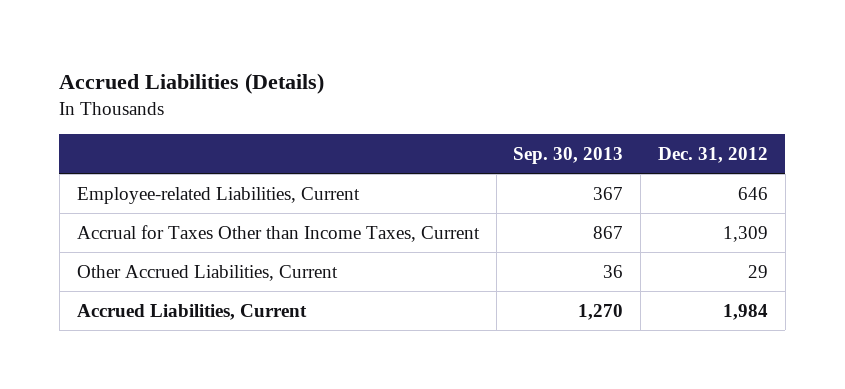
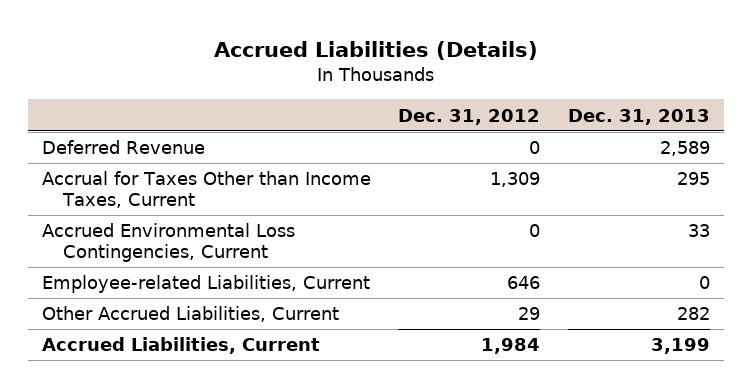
[513,146,624,164] Sep. 30, 2013 -> none
none -> [567,108,710,125] Dec. 31, 2013
none -> [41,140,205,155] Deferred Revenue
none -> [41,223,295,263] Accrued Environmental Loss Contingencies, Current
[76,186,360,204] Employee-related Liabilities, Current -> [41,275,370,294] Employee-related Liabilities, Current

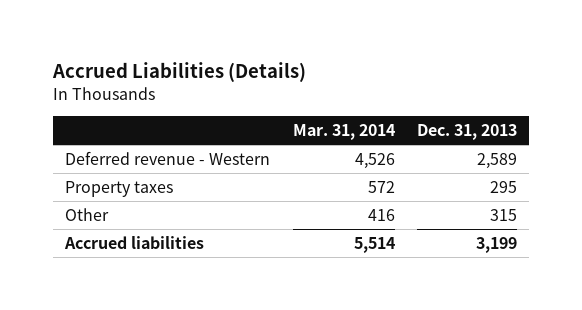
[398,108,541,125] Dec. 31, 2012 -> none
none -> [292,123,395,140] Mar. 31, 2014
[41,223,295,263] Accrued Environmental Loss Contingencies, Current -> none
[41,275,370,294] Employee-related Liabilities, Current -> none
[41,140,205,155] Deferred Revenue -> [64,150,270,165] Deferred revenue - Western
[41,171,371,209] Accrual for Taxes Other than Income Taxes, Current -> [64,180,173,197] Property taxes
[41,306,339,323] Other Accrued Liabilities, Current -> [64,207,109,221] Other
[676,307,710,321] 282 -> [490,208,518,221] 315
[41,337,320,355] Accrued Liabilities, Current -> [63,235,204,249] Accrued liabilities

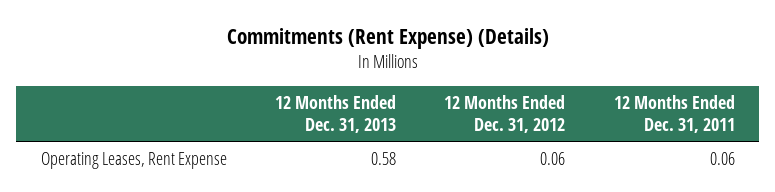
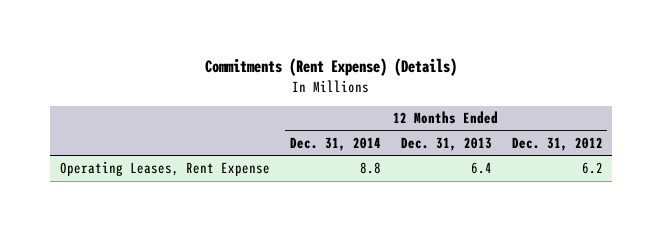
[613,95,735,133] 12 Months Ended Dec. 31, 2011 -> none
none -> [289,136,381,151] Dec. 31, 2014
[370,152,396,166] 0.58 -> [470,162,492,175] 6.4
[540,152,566,166] 0.06 -> [581,162,603,175] 6.2

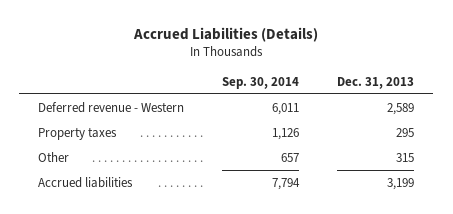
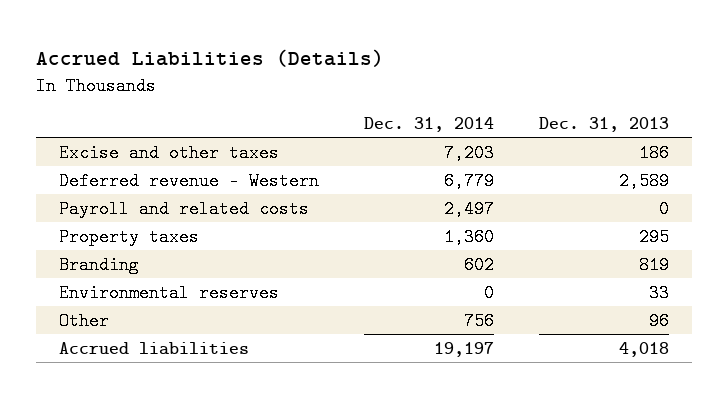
[222,76,300,89] Sep. 30, 2014 -> none
none -> [364,117,495,133] Dec. 31, 2014
none -> [58,143,279,162] Excise and other taxes
none -> [58,199,309,218] Payroll and related costs
none -> [58,255,139,274] Branding
none -> [58,283,279,302] Environmental reserves
[396,152,415,162] 315 -> [649,311,670,330] 96
[387,177,415,190] 3,199 -> [619,341,670,357] 4,018

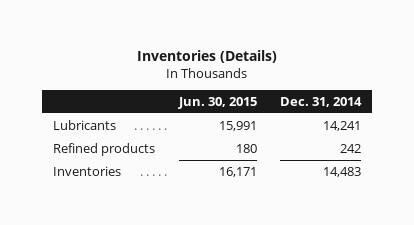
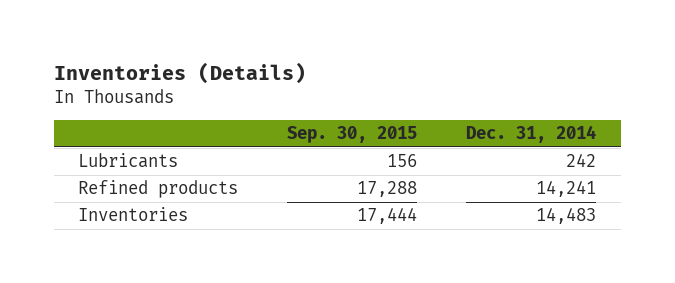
[177,96,257,109] Jun. 30, 2015 -> none
none -> [287,126,418,144] Sep. 30, 2015
[322,120,361,131] 14,241 -> [566,153,597,168] 242
[339,143,361,153] 242 -> [536,180,597,198] 14,241

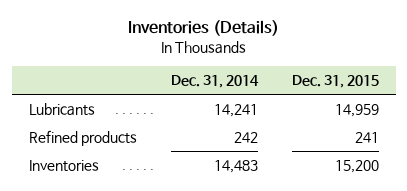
[287,126,418,144] Sep. 30, 2015 -> none
none -> [291,74,379,88] Dec. 31, 2015
[566,153,597,168] 242 -> [213,104,258,118] 14,241
[536,180,597,198] 14,241 -> [233,132,258,144] 242

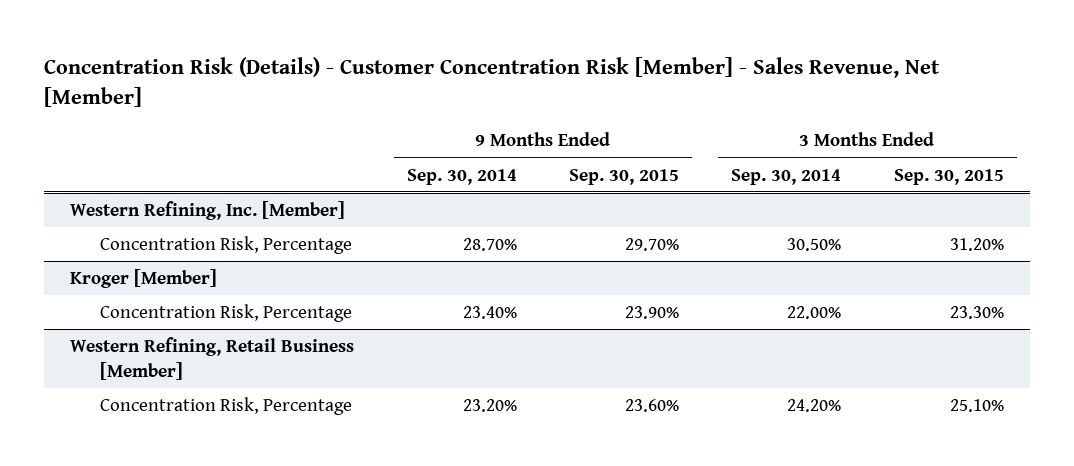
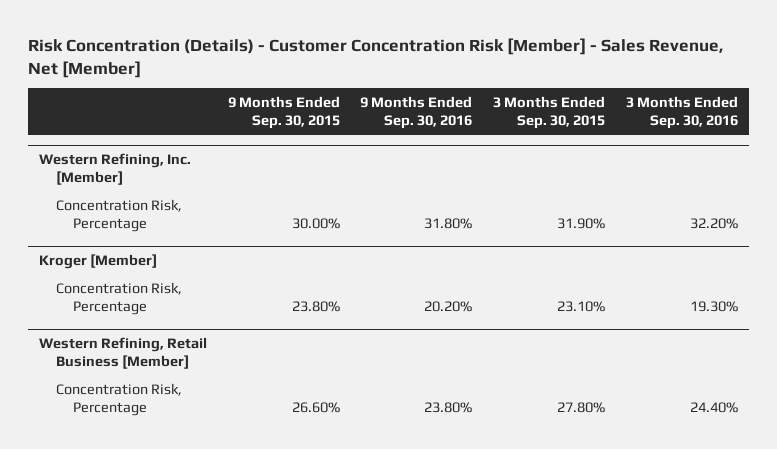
[44,57,941,107] Concentration Risk (Details) - Customer Concentration Risk [Member] - Sales Revenue, Net [Member] -> [28,37,724,78] Risk Concentration (Details) - Customer Concentration Risk [Member] - Sales Revenue, Net [Member]
[406,168,517,185] Sep. 30, 2014 -> none
[731,168,842,185] Sep. 30, 2014 -> none
none -> [360,96,473,130] 9 Months Ended Sep. 30, 2016
none -> [626,96,739,130] 3 Months Ended Sep. 30, 2016
[624,238,679,252] 29.70% -> [291,217,340,229] 30.00%
[949,238,1004,252] 31.20% -> [557,217,606,229] 31.90%
[624,306,679,320] 23.90% -> [291,300,340,312] 23.80%
[949,306,1004,320] 23.30% -> [557,300,606,312] 23.10%
[624,399,679,413] 23.60% -> [291,401,340,413] 26.60%
[949,399,1004,413] 25.10% -> [557,401,606,413] 27.80%

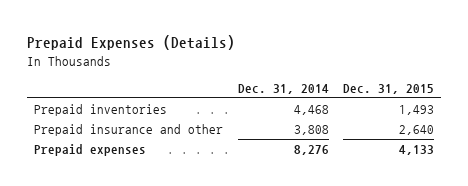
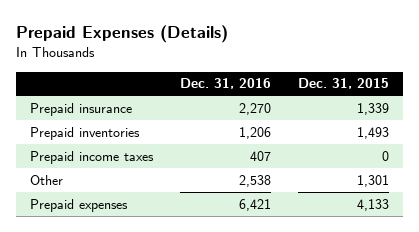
[237,83,329,94] Dec. 31, 2014 -> none
none -> [180,78,272,90] Dec. 31, 2016
none -> [29,102,132,116] Prepaid insurance
[34,124,224,137] Prepaid insurance and other -> none
none -> [29,150,154,164] Prepaid income taxes
none -> [29,174,63,185] Other

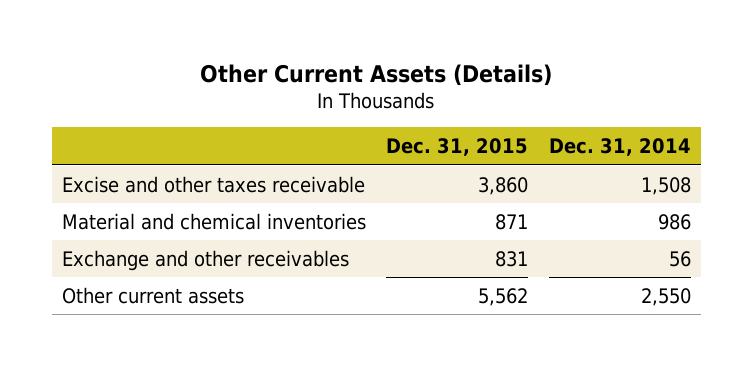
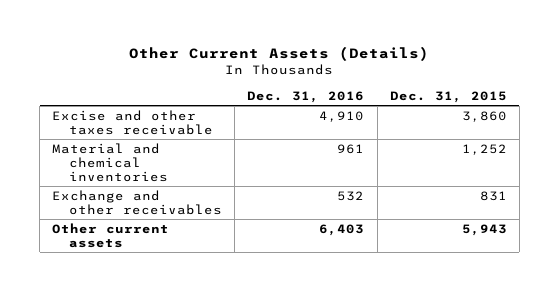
[548,138,691,157] Dec. 31, 2014 -> none
none -> [247,90,365,103] Dec. 31, 2016
[495,213,529,230] 871 -> [461,143,507,155] 1,252
[478,287,529,306] 5,562 -> [461,223,507,236] 5,943

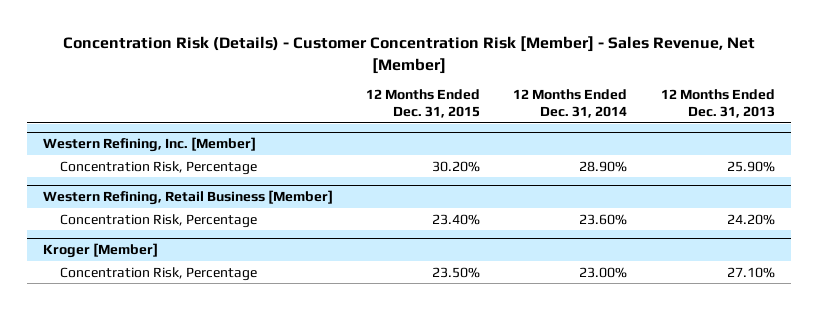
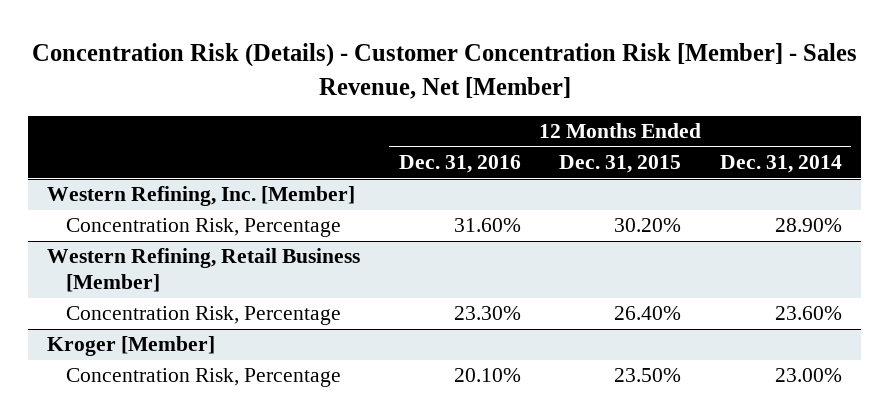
[660,89,775,119] 12 Months Ended Dec. 31, 2013 -> none
none -> [398,155,521,174] Dec. 31, 2016
[432,213,481,225] 23.40% -> [614,306,682,321] 26.40%

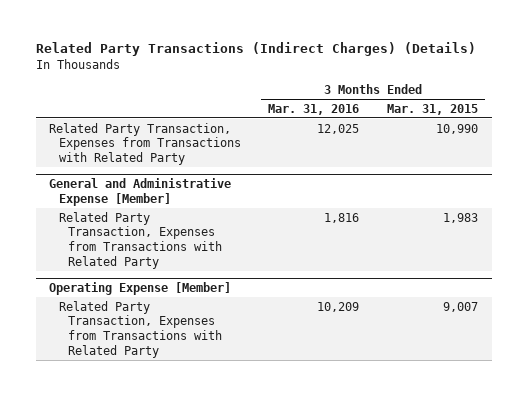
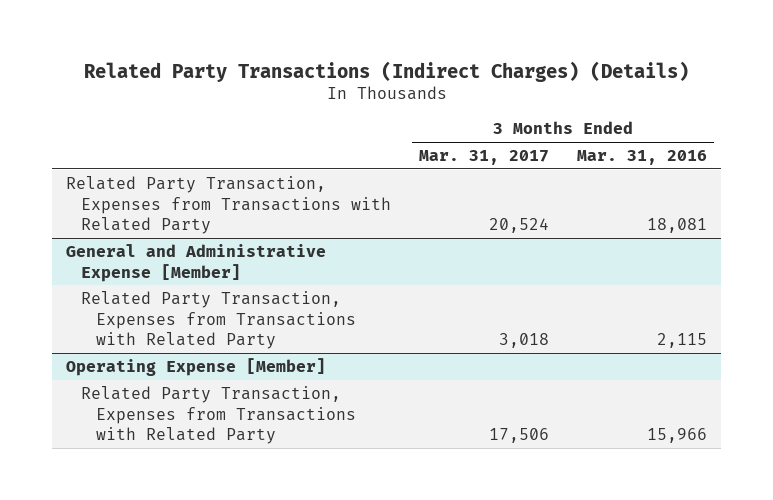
[387,103,479,115] Mar. 31, 2015 -> none
none -> [418,150,549,166] Mar. 31, 2017
[317,123,360,134] 12,025 -> [646,218,707,234] 18,081
[324,212,360,223] 1,816 -> [656,333,707,349] 2,115
[317,301,360,312] 10,209 -> [646,428,707,444] 15,966

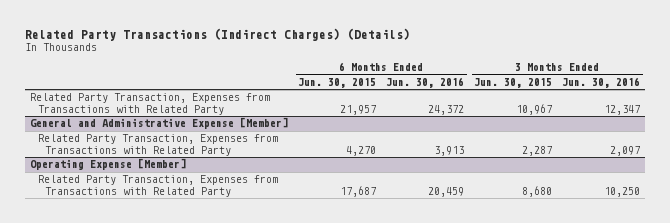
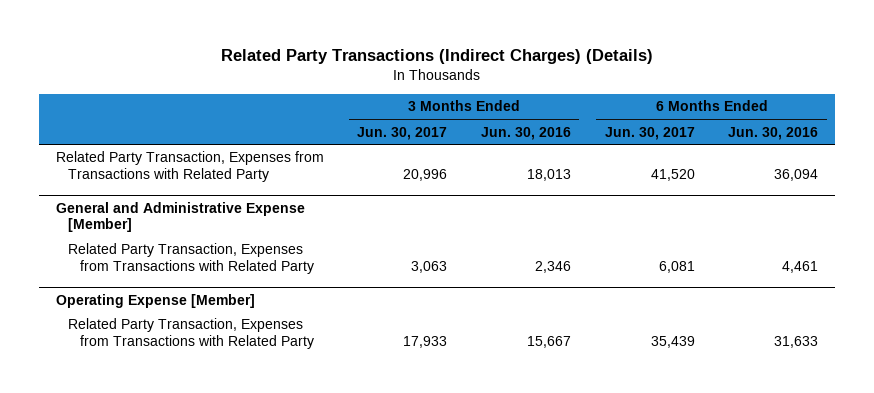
[298,77,377,88] Jun. 30, 2015 -> none
[474,77,553,88] Jun. 30, 2015 -> none
none -> [357,126,448,140] Jun. 30, 2017
none -> [604,126,695,140] Jun. 30, 2017
[428,104,465,115] 24,372 -> [774,168,819,181] 36,094
[604,104,641,115] 12,347 -> [527,168,572,181] 18,013
[434,145,465,156] 3,913 -> [782,260,819,273] 4,461
[610,145,641,156] 2,097 -> [535,260,572,273] 2,346
[428,186,465,197] 20,459 -> [774,335,819,348] 31,633
[604,186,641,197] 10,250 -> [527,335,572,348] 15,667

